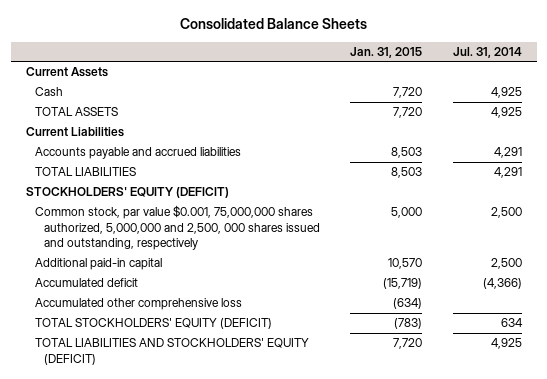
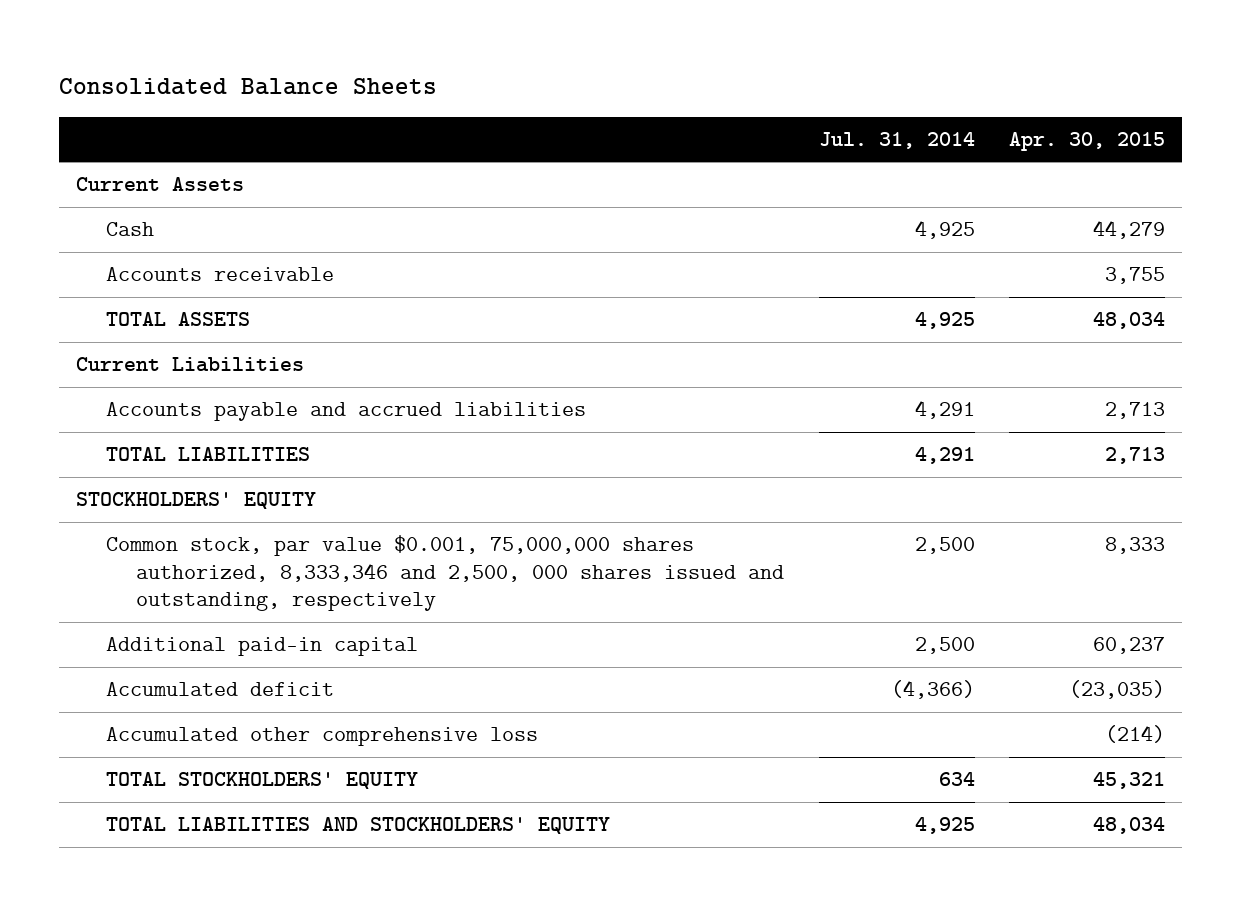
[350,46,423,58] Jan. 31, 2015 -> none
none -> [1009,131,1166,151] Apr. 30, 2015
none -> [106,267,335,282] Accounts receivable
[25,187,229,199] STOCKHOLDERS' EQUITY (DEFICIT) -> [76,492,317,510] STOCKHOLDERS' EQUITY
[34,205,321,251] Common stock, par value $0.001, 75,000,000 shares authorized, 5,000,000 and 2,500, 000 shares issued and outstanding, respectively -> [106,535,784,612] Common stock, par value $0.001, 75,000,000 shares authorized, 8,333,346 and 2,500, 000 shares issued and outstanding, respectively
[34,318,272,330] TOTAL STOCKHOLDERS' EQUITY (DEFICIT) -> [106,772,419,790] TOTAL STOCKHOLDERS' EQUITY
[34,338,309,365] TOTAL LIABILITIES AND STOCKHOLDERS' EQUITY (DEFICIT) -> [106,817,611,835] TOTAL LIABILITIES AND STOCKHOLDERS' EQUITY

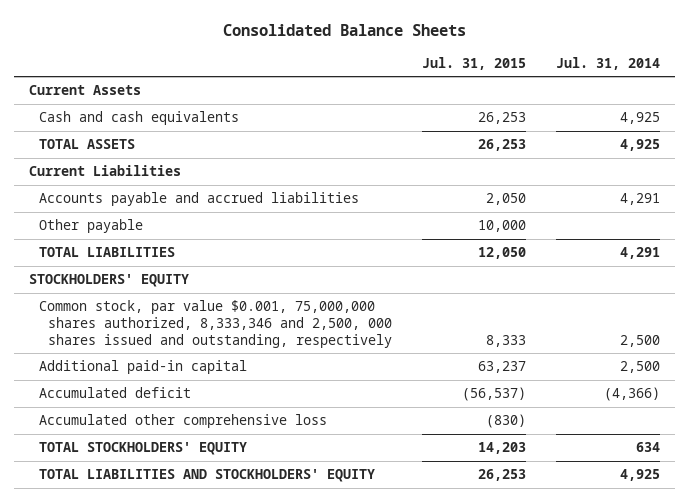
[1009,131,1166,151] Apr. 30, 2015 -> none
none -> [422,56,527,70] Jul. 31, 2015
[106,267,335,282] Accounts receivable -> none
[106,222,155,237] Cash -> [38,111,239,126] Cash and cash equivalents
none -> [38,219,143,234] Other payable

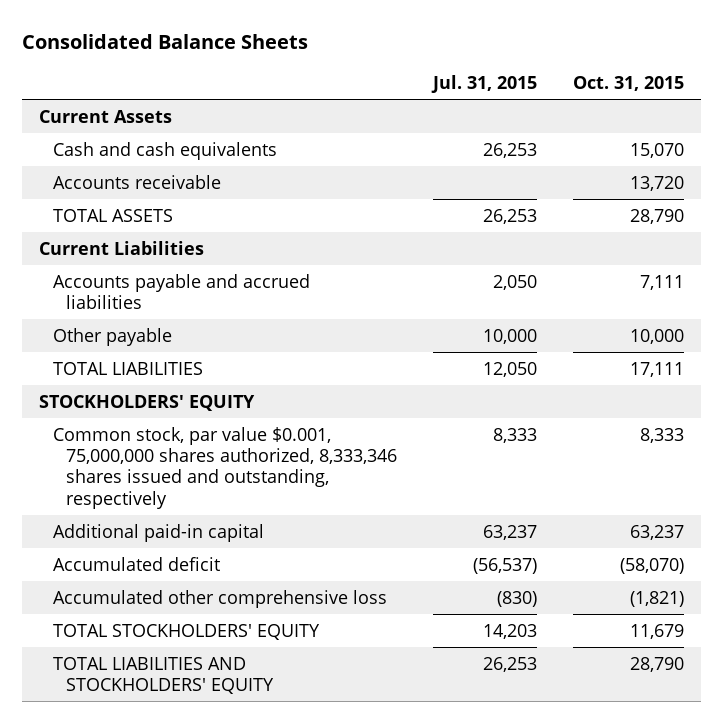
[555,56,660,70] Jul. 31, 2014 -> none
none -> [572,75,684,91] Oct. 31, 2015
none -> [52,174,221,189] Accounts receivable
[38,300,393,348] Common stock, par value $0.001, 75,000,000 shares authorized, 8,333,346 and 2,500, 000 shares issued and outstanding, respectively -> [52,426,398,509] Common stock, par value $0.001, 75,000,000 shares authorized, 8,333,346 shares issued and outstanding, respectively

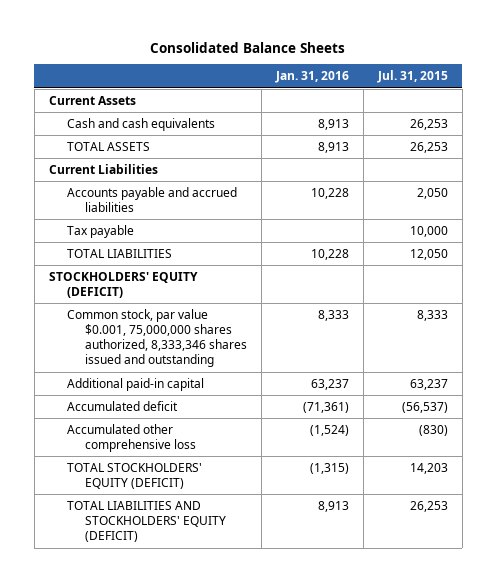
[572,75,684,91] Oct. 31, 2015 -> none
none -> [275,71,350,84] Jan. 31, 2016
[52,174,221,189] Accounts receivable -> none
[52,327,172,346] Other payable -> none
none -> [67,224,135,238] Tax payable
[39,394,256,411] STOCKHOLDERS' EQUITY -> [48,271,198,299] STOCKHOLDERS' EQUITY (DEFICIT)
[52,426,398,509] Common stock, par value $0.001, 75,000,000 shares authorized, 8,333,346 shares issued and outstanding, respectively -> [67,308,248,368] Common stock, par value $0.001, 75,000,000 shares authorized, 8,333,346 shares issued and outstanding
[52,623,320,640] TOTAL STOCKHOLDERS' EQUITY -> [67,462,203,490] TOTAL STOCKHOLDERS' EQUITY (DEFICIT)
[52,656,275,694] TOTAL LIABILITIES AND STOCKHOLDERS' EQUITY -> [67,500,227,543] TOTAL LIABILITIES AND STOCKHOLDERS' EQUITY (DEFICIT)

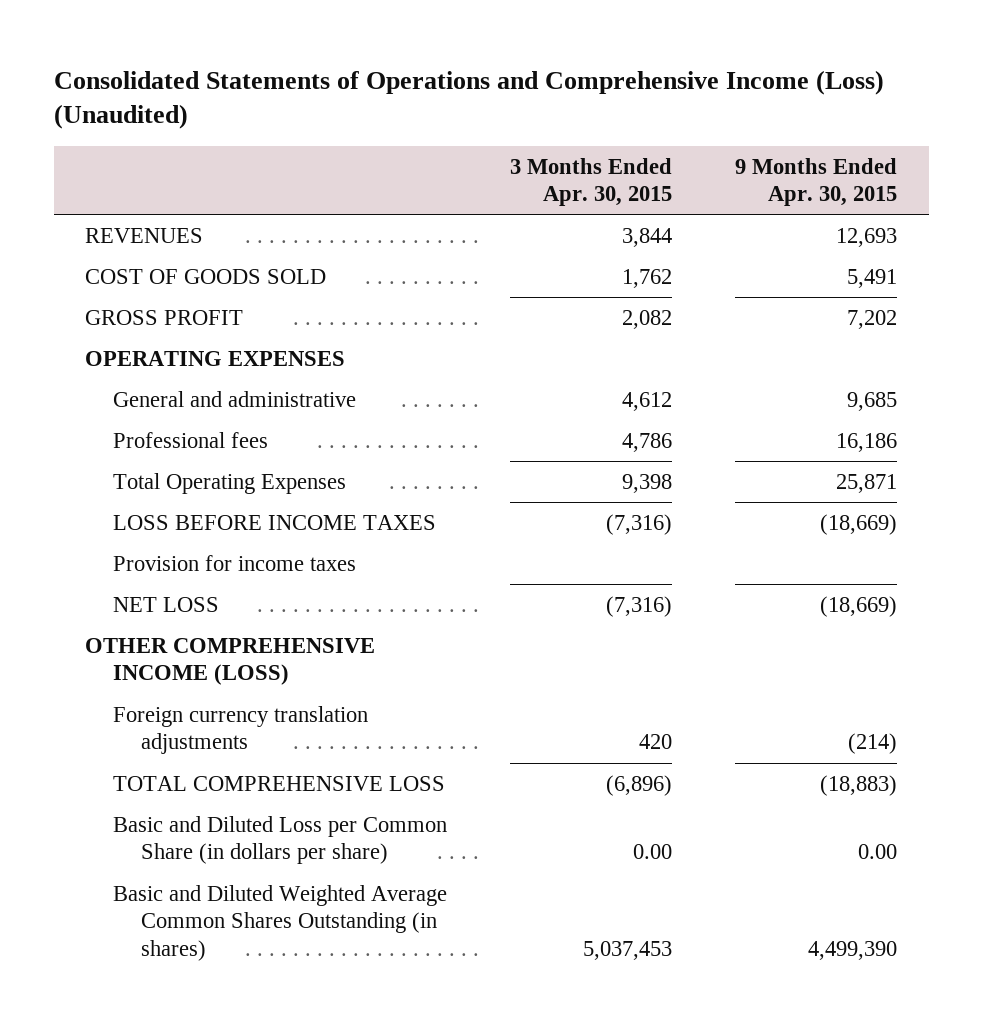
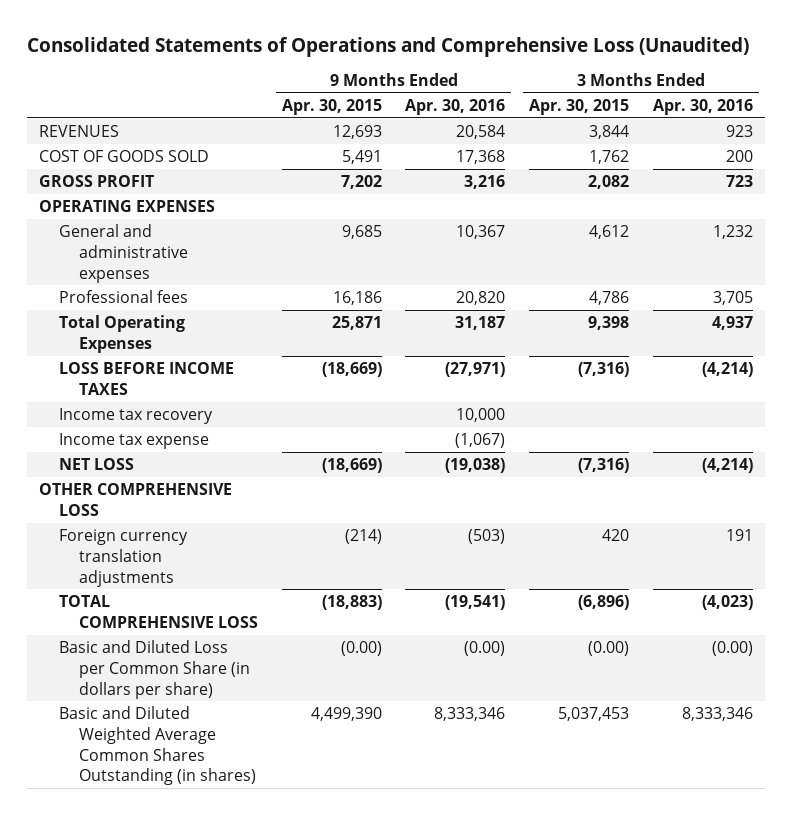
[53,69,884,130] Consolidated Statements of Operations and Comprehensive Income (Loss) (Unaudited) -> [26,36,749,57] Consolidated Statements of Operations and Comprehensive Loss (Unaudited)
none -> [405,98,506,115] Apr. 30, 2016
none -> [653,98,754,115] Apr. 30, 2016
[113,390,357,407] General and administrative -> [58,224,188,283] General and administrative expenses
[113,554,357,571] Provision for income taxes -> none
none -> [58,408,213,425] Income tax recovery
none -> [58,433,209,450] Income tax expense
[85,637,376,686] OTHER COMPREHENSIVE INCOME (LOSS) -> [38,483,232,516] OTHER COMPREHENSIVE LOSS
[633,844,673,860] 0.00 -> [588,641,630,657] (0.00)
[858,844,898,860] 0.00 -> [340,641,382,657] (0.00)

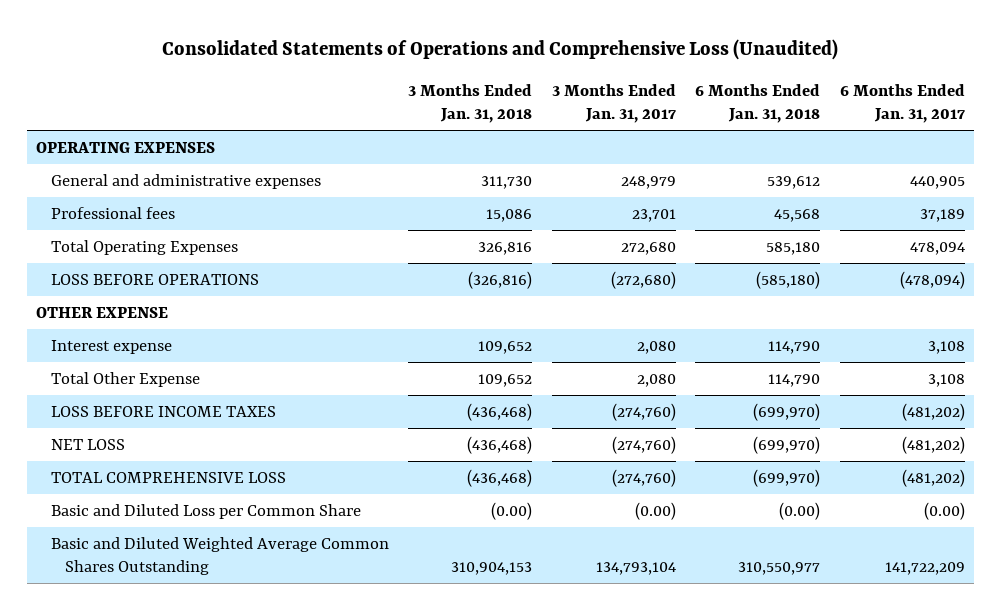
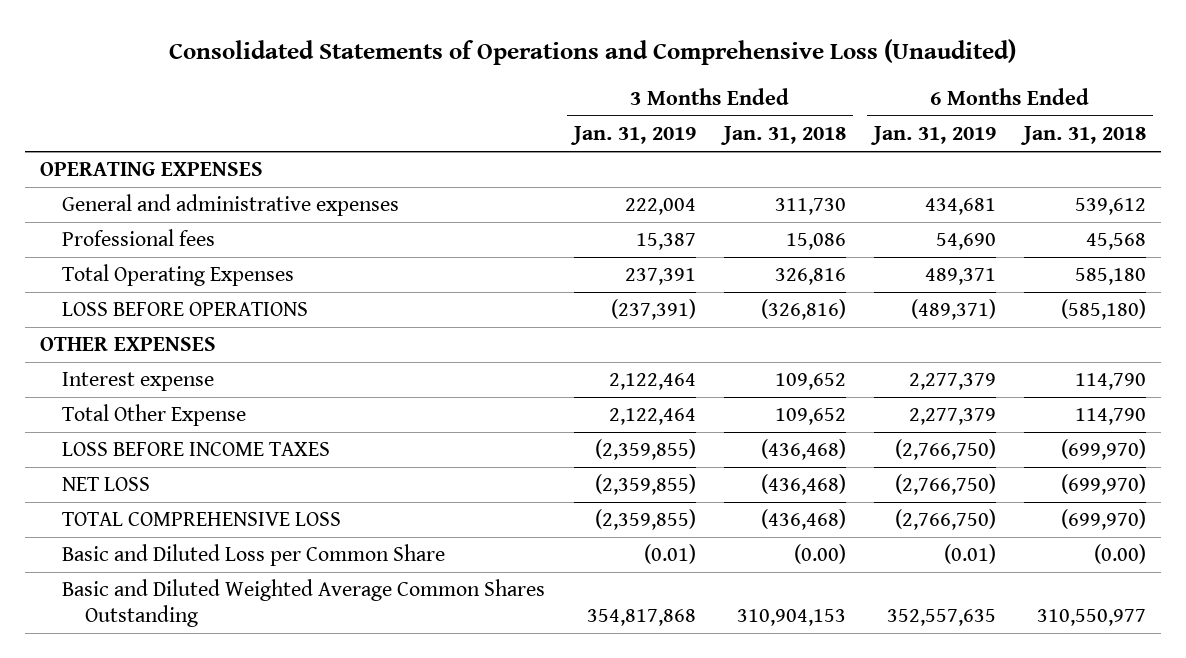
[551,83,676,123] 3 Months Ended Jan. 31, 2017 -> none
[839,83,965,123] 6 Months Ended Jan. 31, 2017 -> none
none -> [569,126,696,146] Jan. 31, 2019
none -> [870,126,997,146] Jan. 31, 2019
[36,306,169,318] OTHER EXPENSE -> [39,337,216,352] OTHER EXPENSES

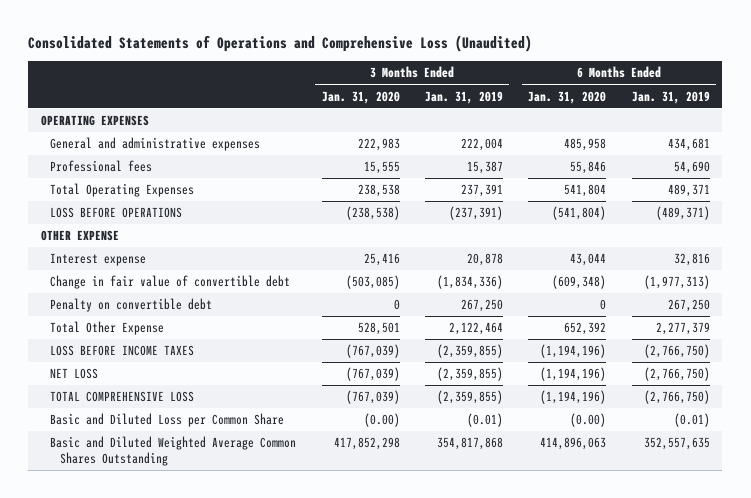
[719,126,846,146] Jan. 31, 2018 -> none
[1020,126,1147,146] Jan. 31, 2018 -> none
none -> [321,90,400,104] Jan. 31, 2020
none -> [528,90,607,104] Jan. 31, 2020
[39,337,216,352] OTHER EXPENSES -> none
none -> [40,230,119,242] OTHER EXPENSE
[608,373,696,391] 2,122,464 -> [467,253,504,267] 20,878
[909,373,997,391] 2,277,379 -> [673,253,710,267] 32,816
none -> [50,275,291,290] Change in fair value of convertible debt
none -> [50,298,213,313] Penalty on convertible debt

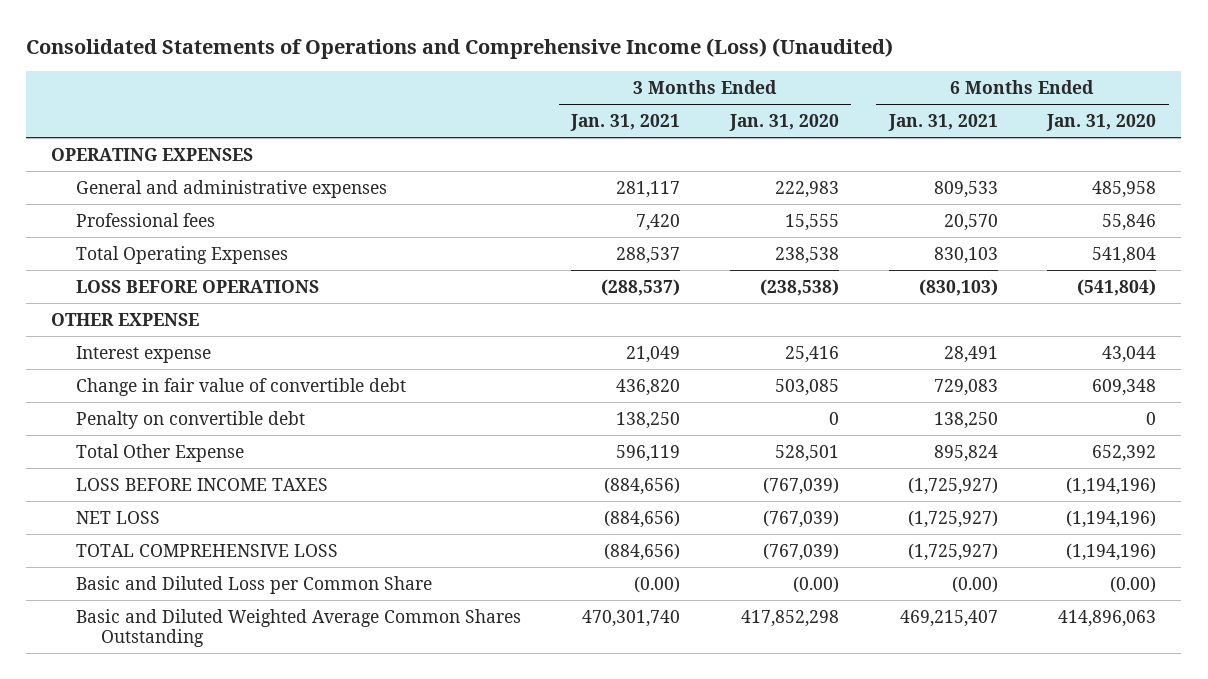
[28,35,533,53] Consolidated Statements of Operations and Comprehensive Loss (Unaudited) -> [26,37,894,59] Consolidated Statements of Operations and Comprehensive Income (Loss) (Unaudited)
[425,90,504,104] Jan. 31, 2019 -> none
[631,90,710,104] Jan. 31, 2019 -> none
none -> [570,113,681,131] Jan. 31, 2021
none -> [887,113,998,131] Jan. 31, 2021
[345,275,400,290] (503,085) -> [774,378,839,396] 503,085
[552,275,607,290] (609,348) -> [1092,378,1157,396] 609,348

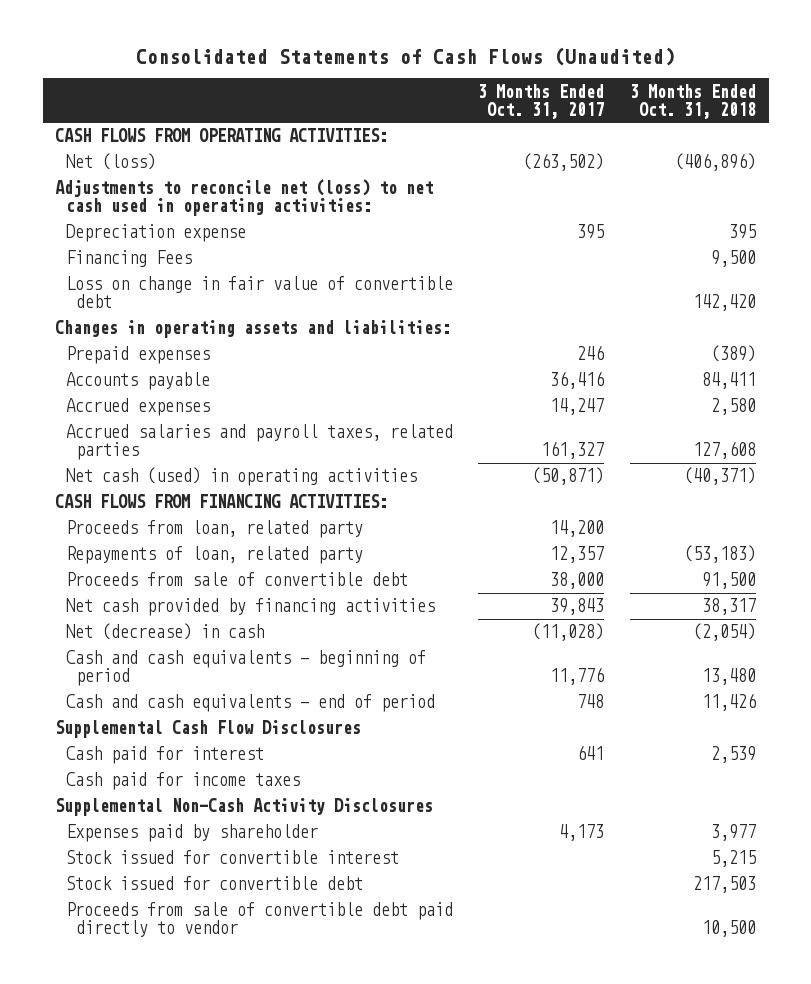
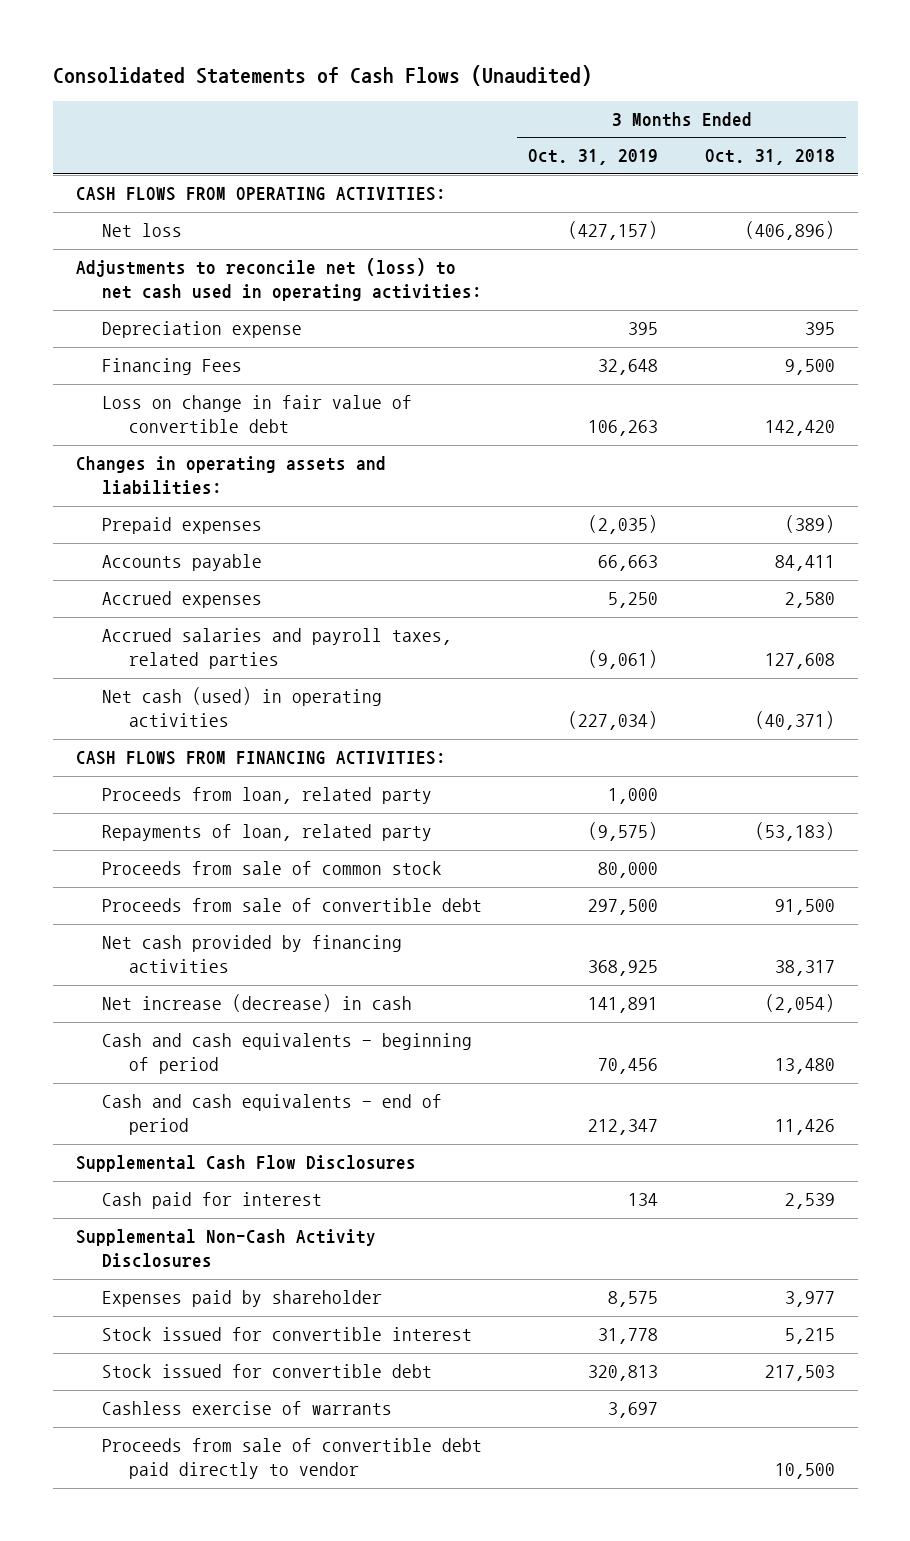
[478,83,605,119] 3 Months Ended Oct. 31, 2017 -> none
none -> [528,149,659,166] Oct. 31, 2019
[65,153,156,171] Net (loss) -> [102,223,183,238] Net loss
none -> [102,861,443,876] Proceeds from sale of common stock
[65,623,264,641] Net (decrease) in cash -> [102,994,413,1013] Net increase (decrease) in cash
[65,772,300,791] Cash paid for income taxes -> none
none -> [102,1401,393,1416] Cashless exercise of warrants

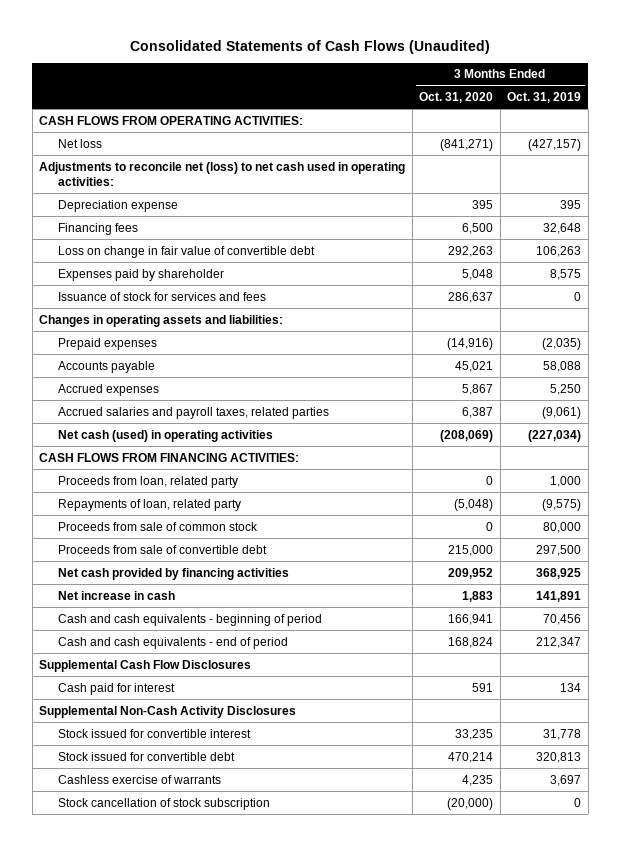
[704,149,835,166] Oct. 31, 2018 -> none
none -> [419,91,494,103] Oct. 31, 2020
[102,358,243,376] Financing Fees -> [57,222,138,235] Financing fees
[102,1290,383,1308] Expenses paid by shareholder -> [57,268,224,281] Expenses paid by shareholder
none -> [57,291,266,301] Issuance of stock for services and fees
[598,555,659,572] 66,663 -> [543,360,582,372] 58,088
[102,994,413,1013] Net increase (decrease) in cash -> [57,590,175,600] Net increase in cash
[102,1438,483,1480] Proceeds from sale of convertible debt paid directly to vendor -> none
none -> [57,797,270,810] Stock cancellation of stock subscription

